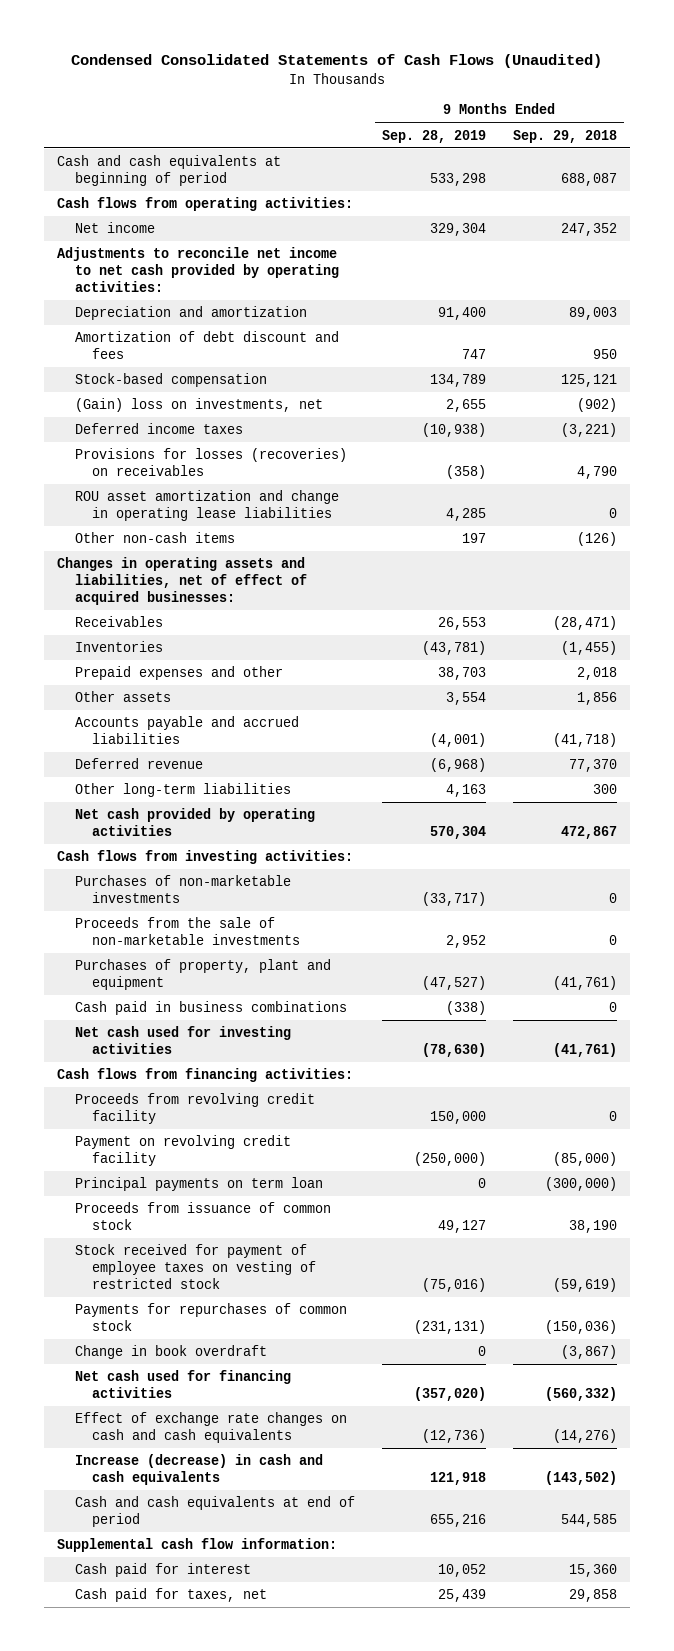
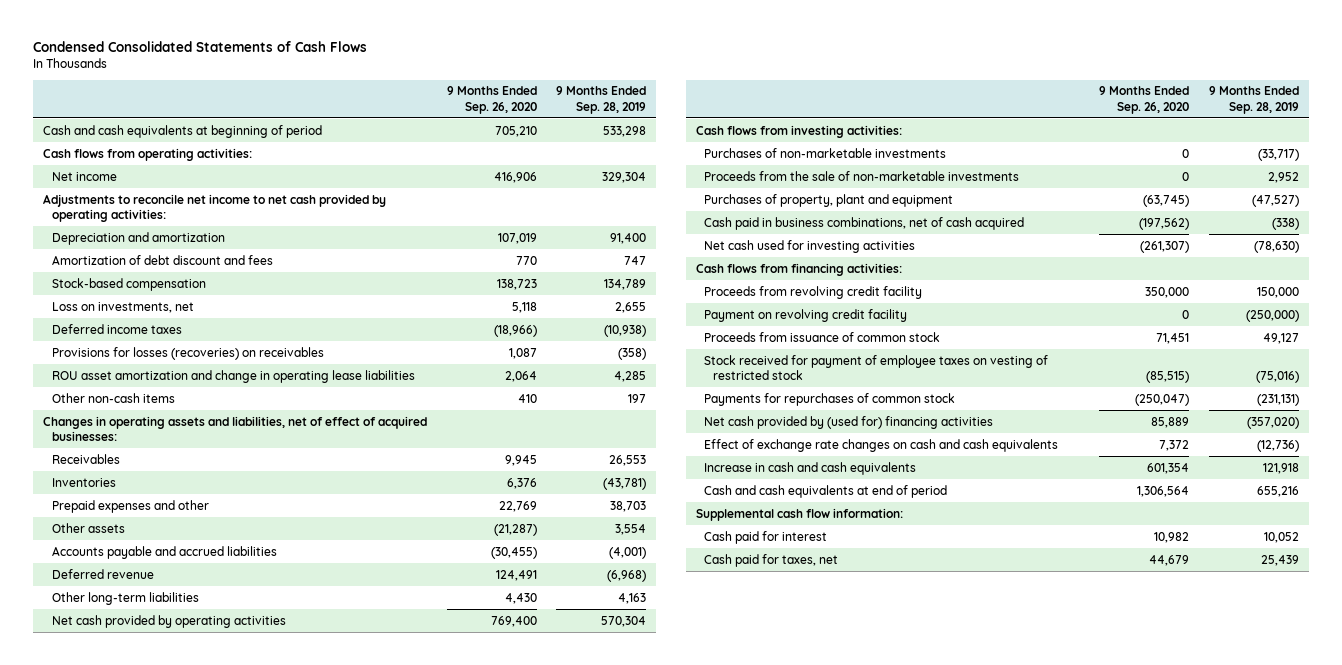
[71,54,603,69] Condensed Consolidated Statements of Cash Flows (Unaudited) -> [33,40,368,52] Condensed Consolidated Statements of Cash Flows
[512,129,617,143] Sep. 29, 2018 -> none
none -> [446,86,537,114] 9 Months Ended Sep. 26, 2020
[74,398,323,413] (Gain) loss on investments, net -> [51,301,194,313] Loss on investments, net
[74,1001,347,1016] Cash paid in business combinations -> [704,216,1025,230] Cash paid in business combinations, net of cash acquired
[74,1177,323,1192] Principal payments on term loan -> none
[74,1345,267,1360] Change in book overdraft -> none
[74,1370,291,1399] Net cash used for financing activities -> [704,415,994,429] Net cash provided by (used for) financing activities
[74,1454,323,1486] Increase (decrease) in cash and cash equivalents -> [704,461,917,475] Increase in cash and cash equivalents

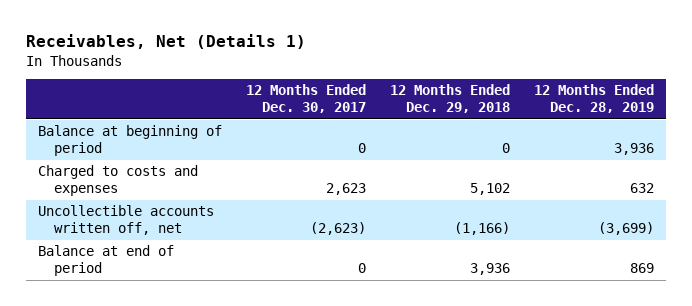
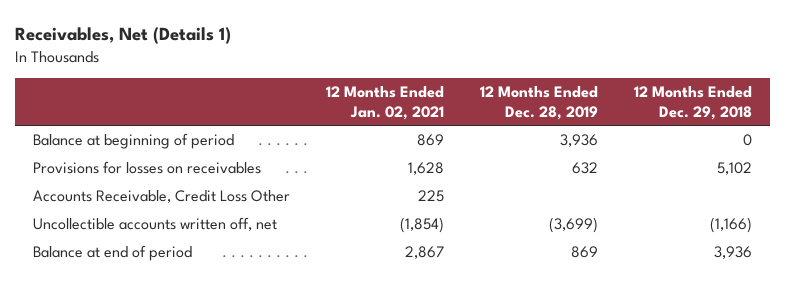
[245,84,366,114] 12 Months Ended Dec. 30, 2017 -> none
none -> [325,86,444,120] 12 Months Ended Jan. 02, 2021
[38,165,199,197] Charged to costs and expenses -> [32,161,261,175] Provisions for losses on receivables
none -> [32,190,290,204] Accounts Receivable, Credit Loss Other

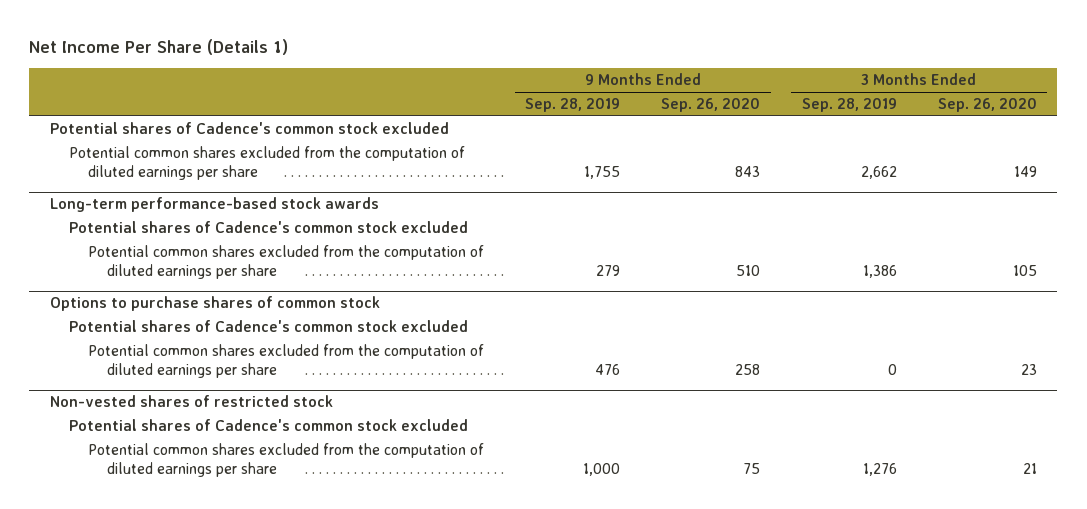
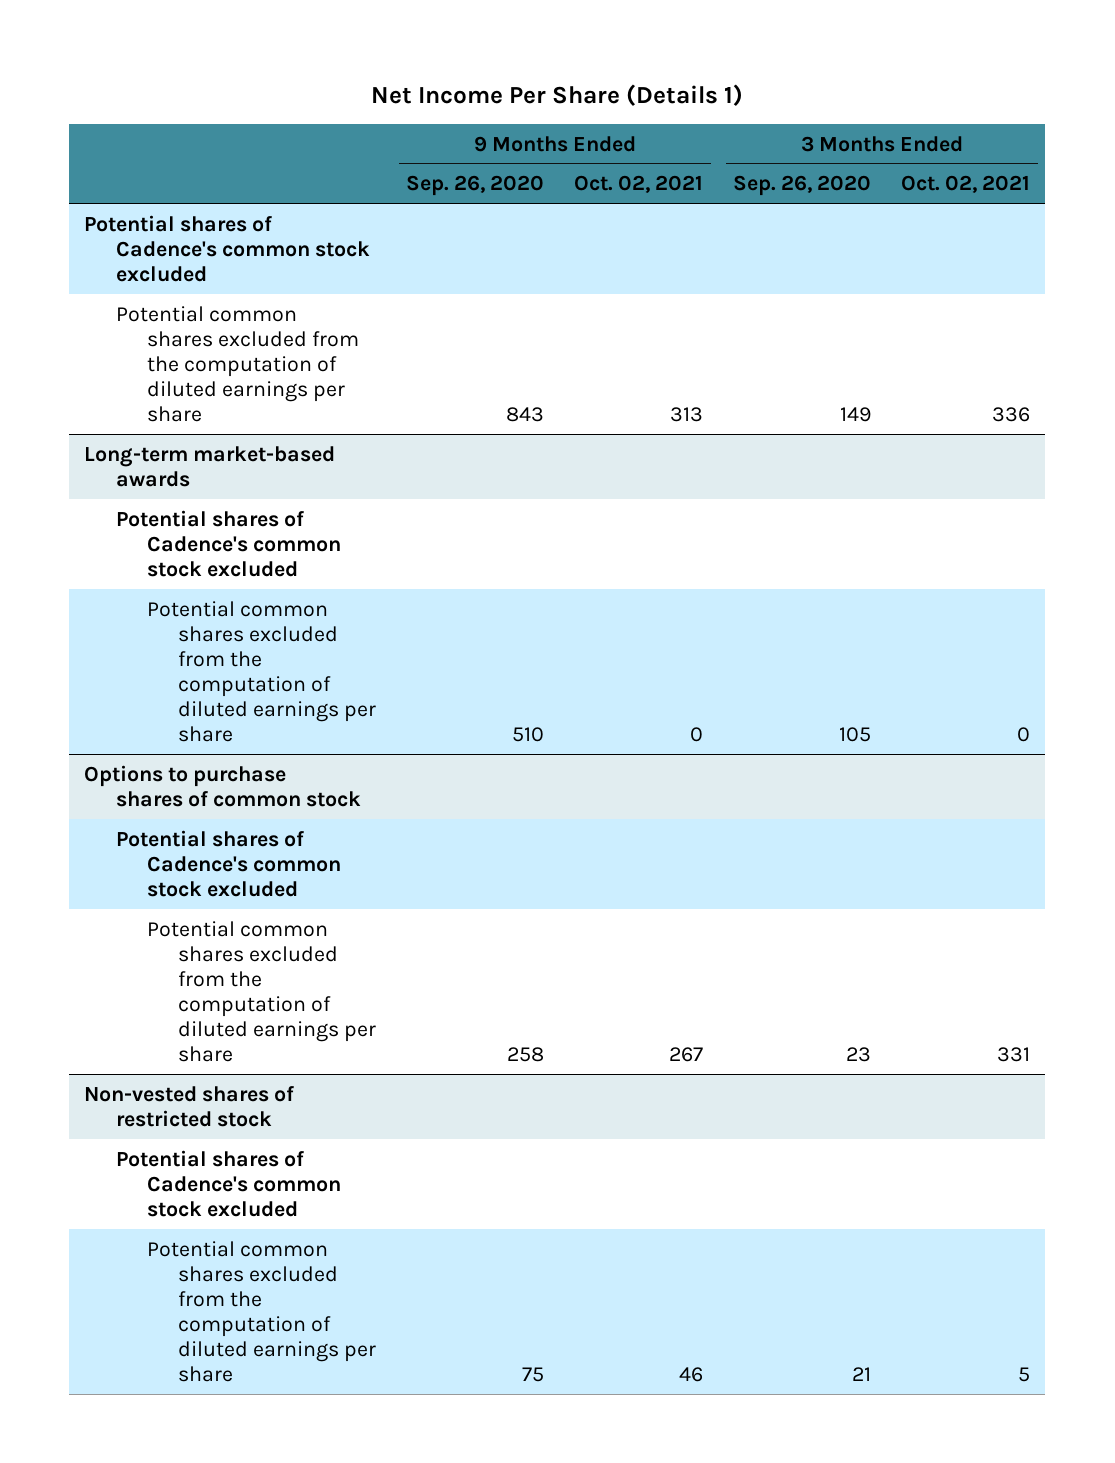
[524,98,620,113] Sep. 28, 2019 -> none
[801,98,897,113] Sep. 28, 2019 -> none
none -> [574,175,704,194] Oct. 02, 2021
none -> [901,175,1031,194] Oct. 02, 2021
[49,197,379,213] Long-term performance-based stock awards -> [84,445,336,487] Long-term market-based awards

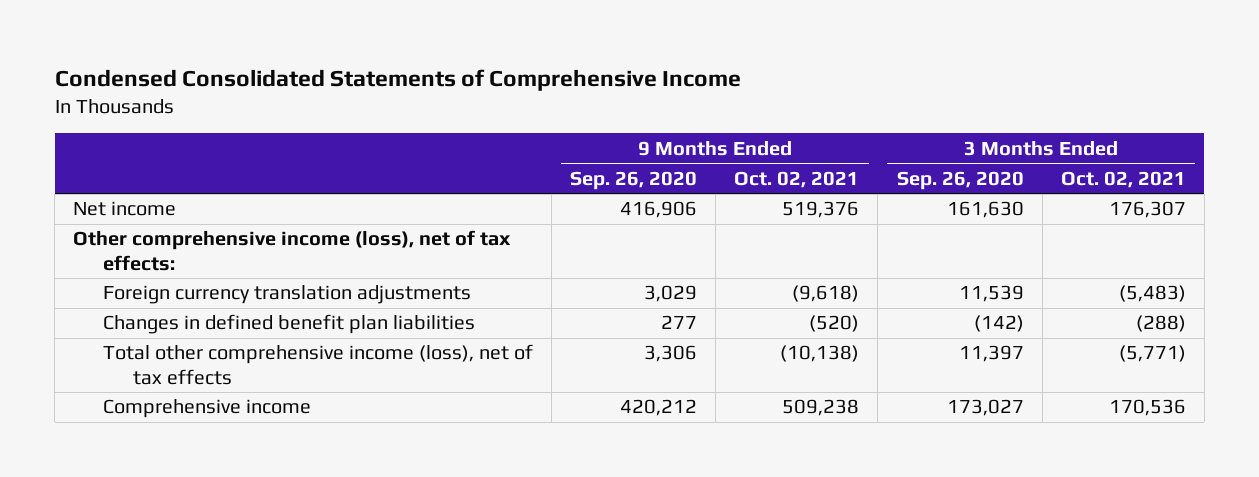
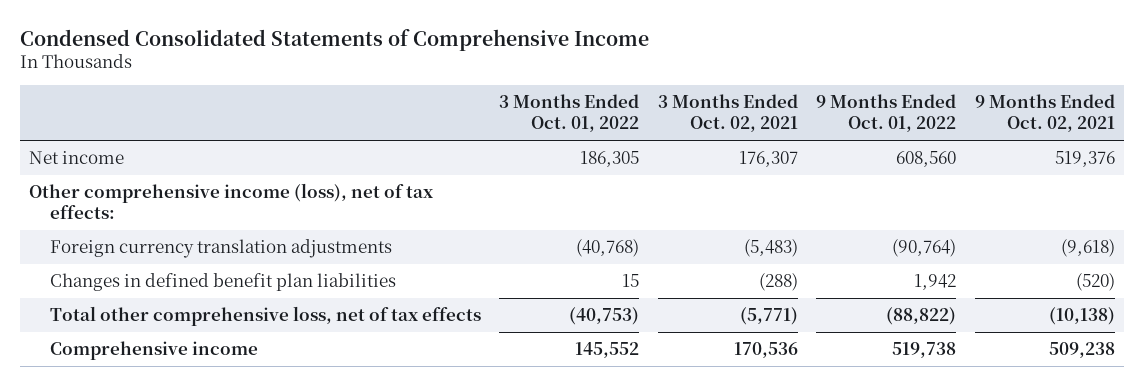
[570,170,698,190] Sep. 26, 2020 -> none
[896,170,1024,190] Sep. 26, 2020 -> none
none -> [499,94,640,133] 3 Months Ended Oct. 01, 2022
none -> [816,94,957,133] 9 Months Ended Oct. 01, 2022
[103,344,534,386] Total other comprehensive income (loss), net of tax effects -> [49,306,481,327] Total other comprehensive loss, net of tax effects

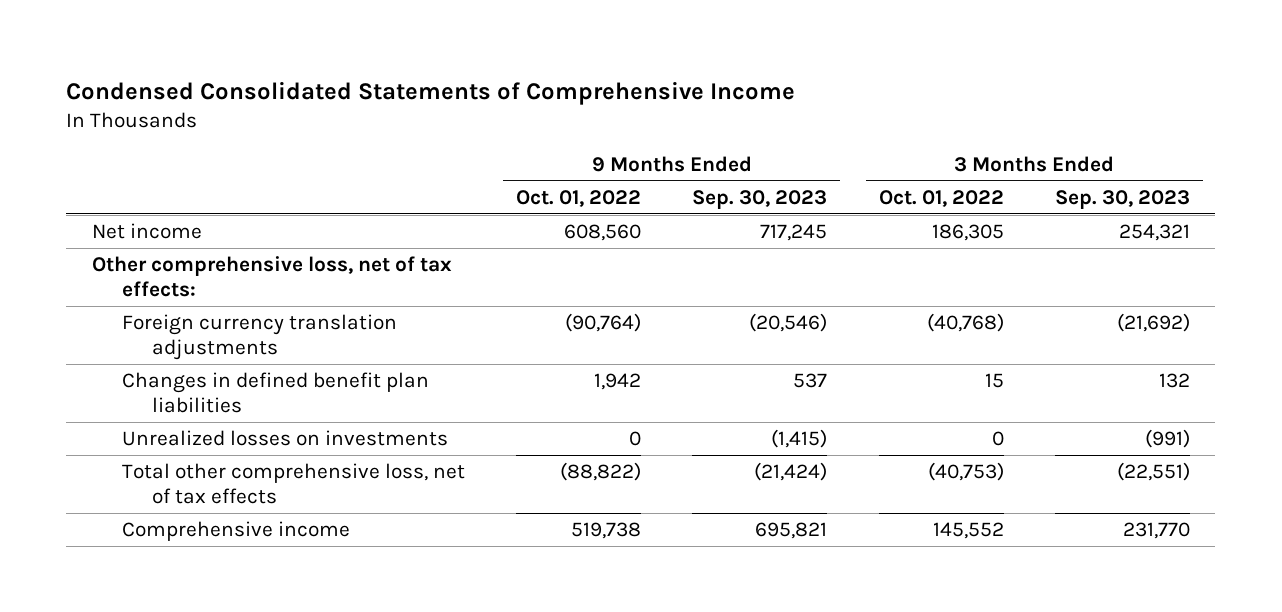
[657,94,798,133] 3 Months Ended Oct. 02, 2021 -> none
[974,94,1115,133] 9 Months Ended Oct. 02, 2021 -> none
none -> [692,189,828,209] Sep. 30, 2023
none -> [1054,189,1190,209] Sep. 30, 2023
[28,183,433,220] Other comprehensive income (loss), net of tax effects: -> [91,256,452,298] Other comprehensive loss, net of tax effects:
none -> [122,430,449,447] Unrealized losses on investments

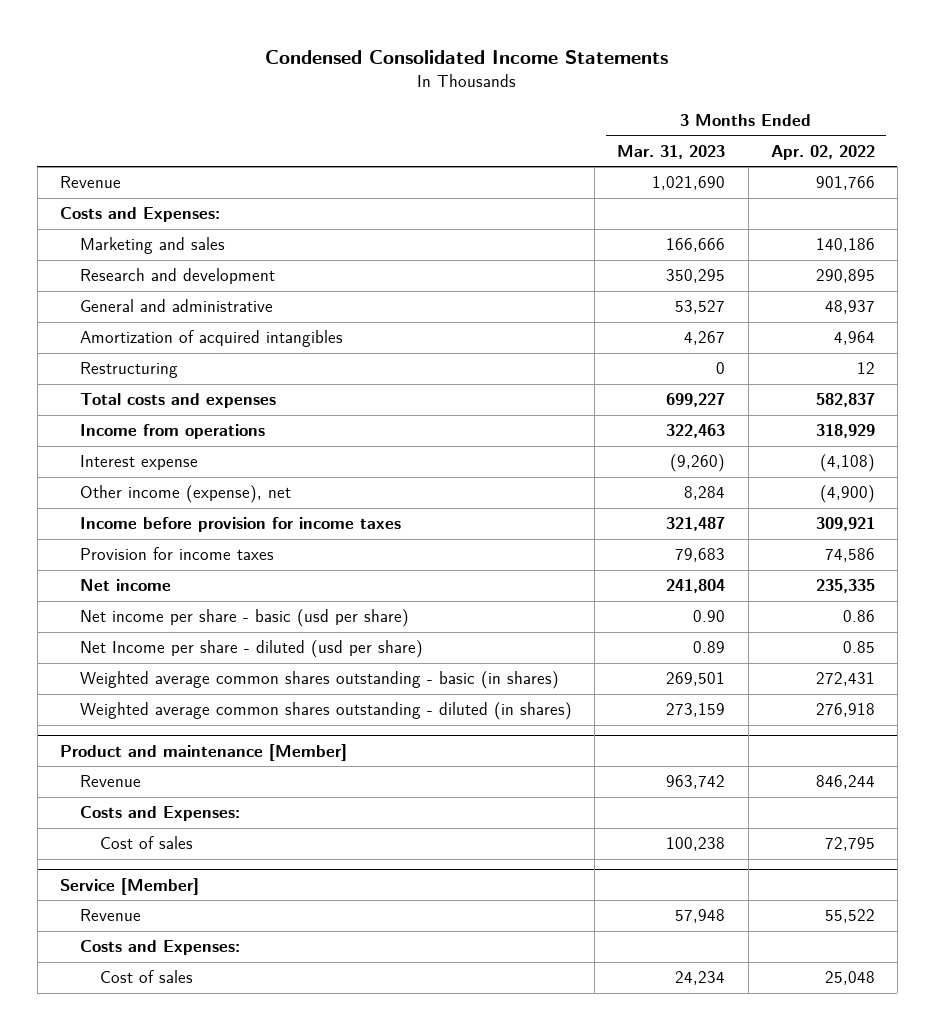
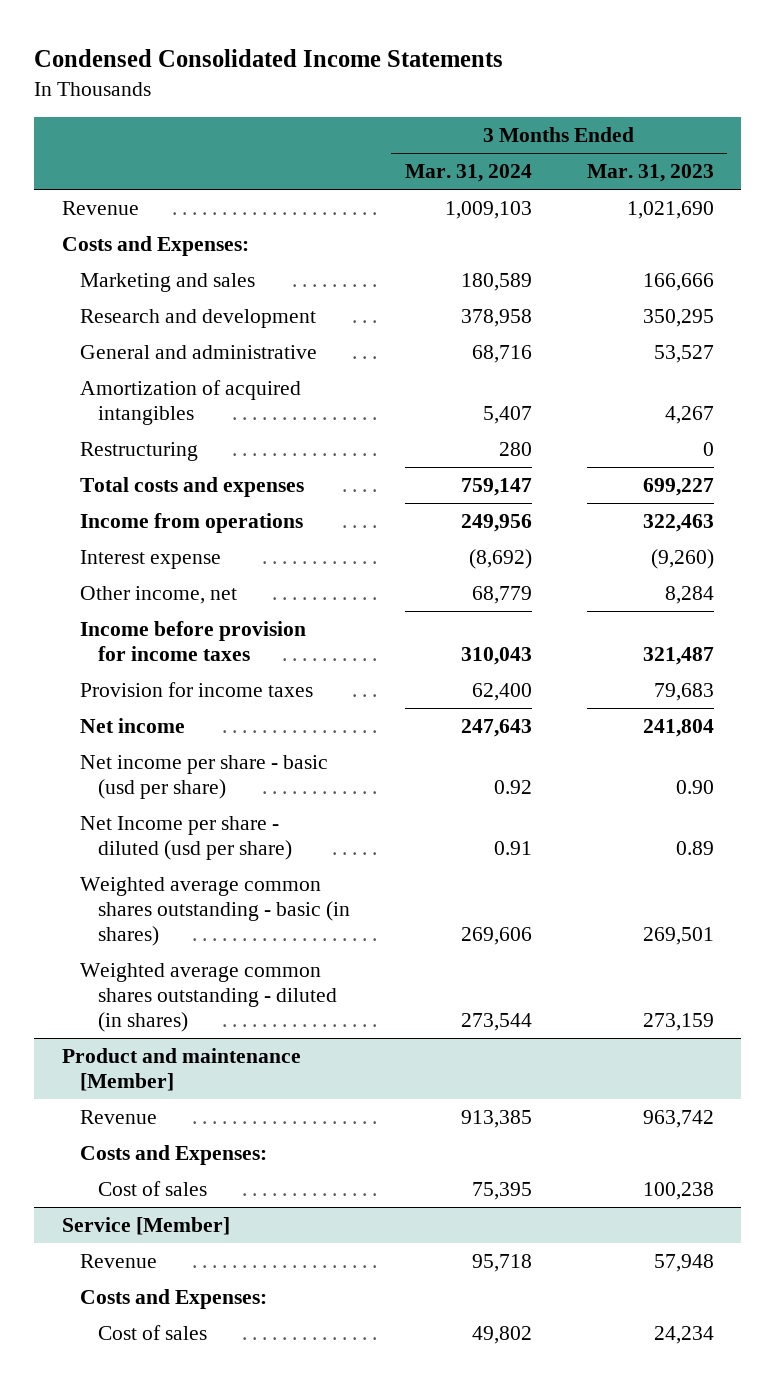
[770,144,875,160] Apr. 02, 2022 -> none
none -> [404,164,532,183] Mar. 31, 2024
[79,485,291,504] Other income (expense), net -> [79,585,237,604] Other income, net

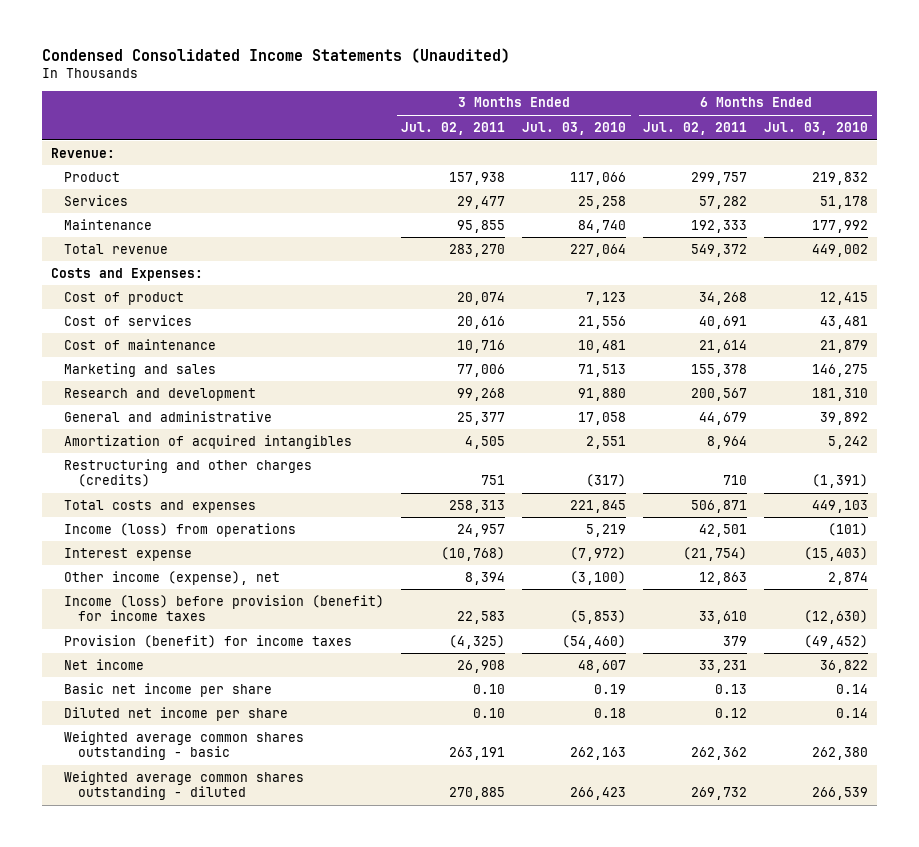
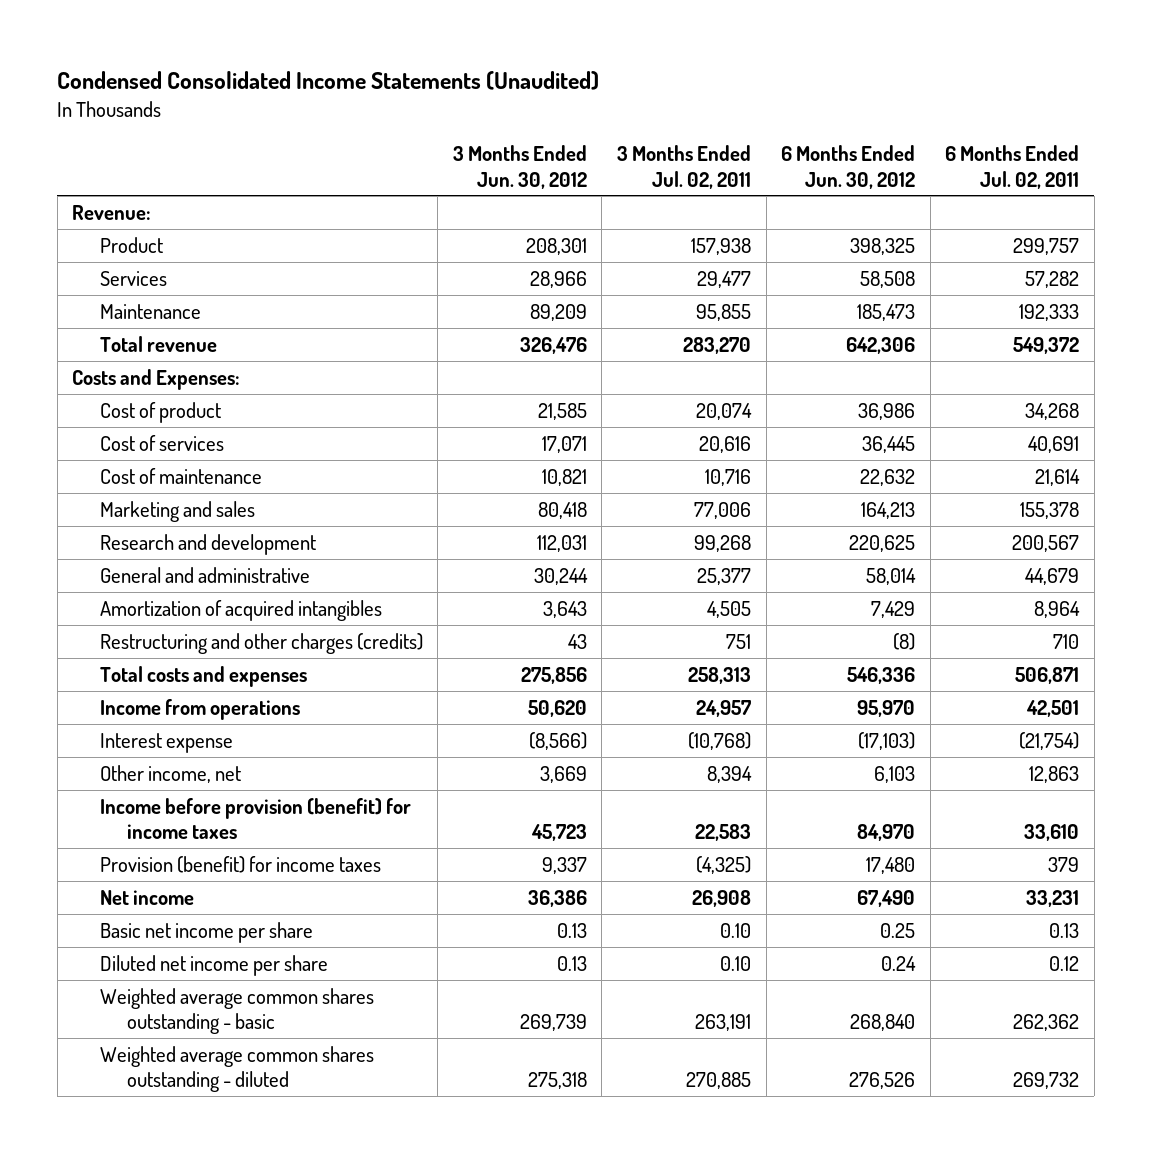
[522,121,627,135] Jul. 03, 2010 -> none
[764,121,869,135] Jul. 03, 2010 -> none
none -> [452,144,587,189] 3 Months Ended Jun. 30, 2012
none -> [781,144,916,189] 6 Months Ended Jun. 30, 2012
[64,522,297,537] Income (loss) from operations -> [99,698,300,720] Income from operations
[64,570,281,585] Other income (expense), net -> [99,764,241,783] Other income, net
[64,594,385,622] Income (loss) before provision (benefit) for income taxes -> [99,797,411,840] Income before provision (benefit) for income taxes

